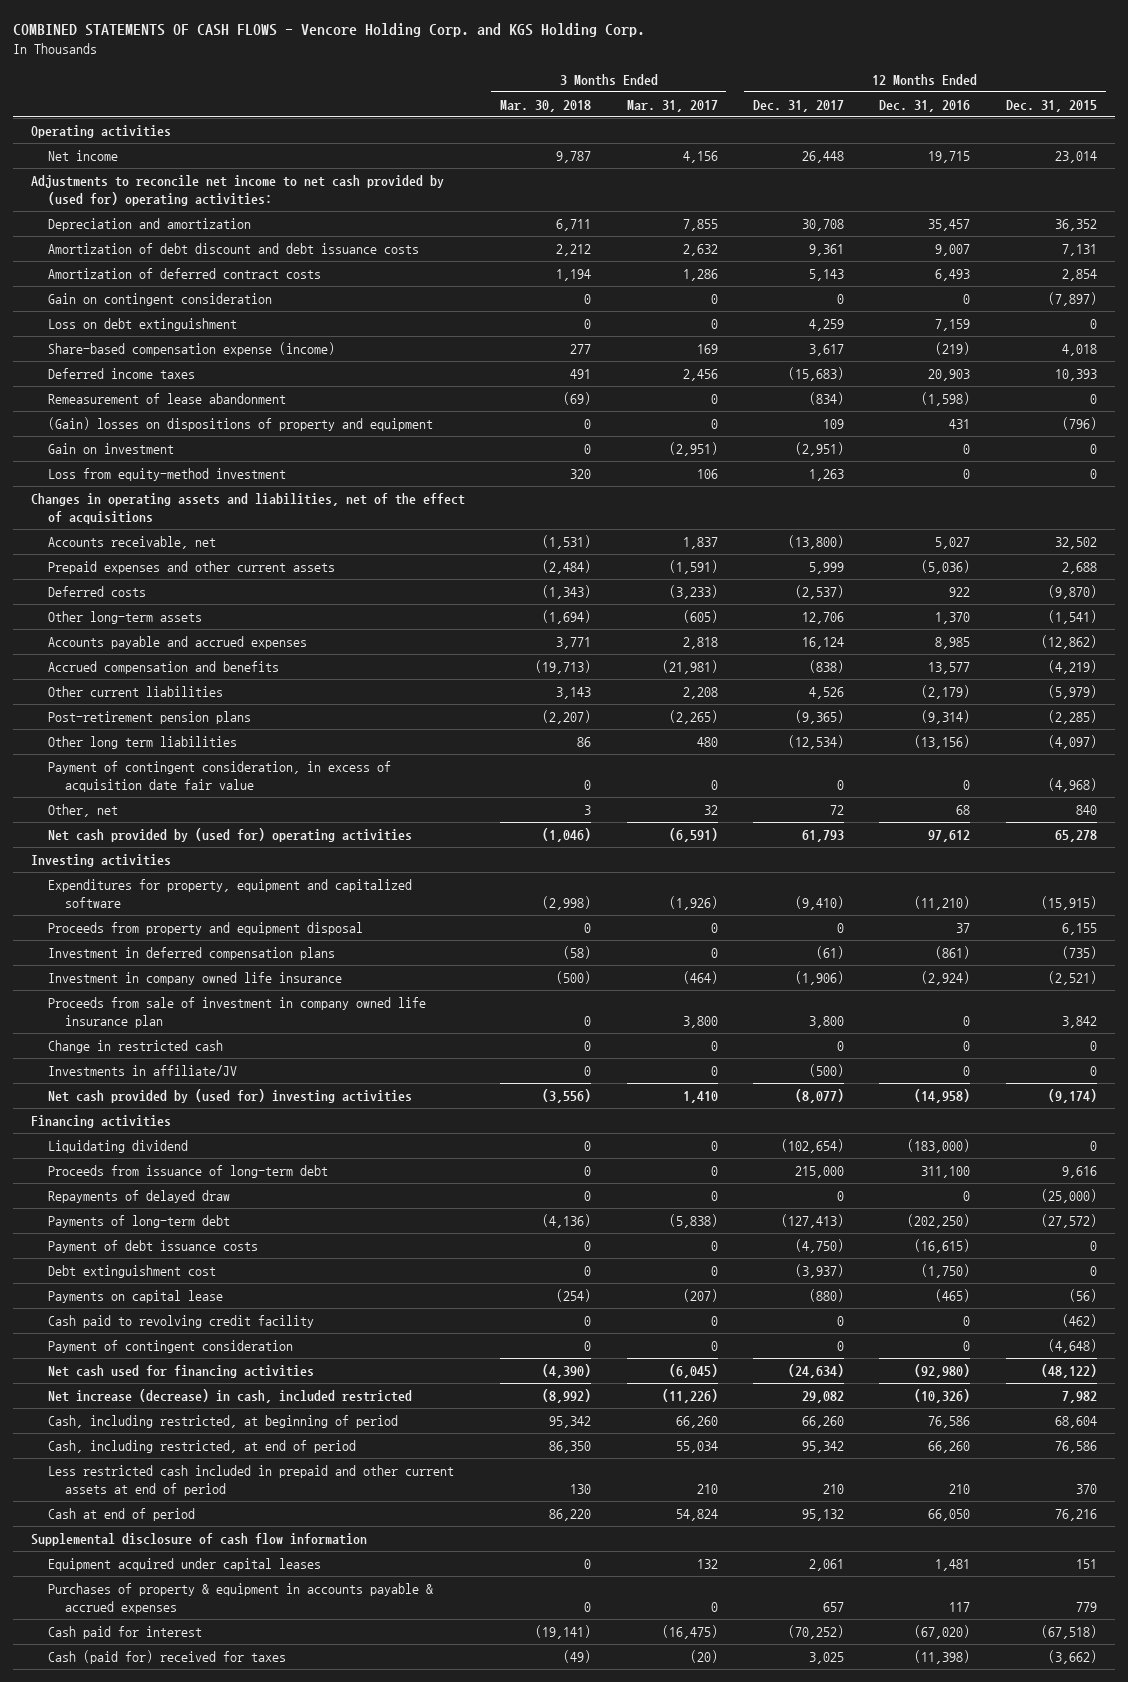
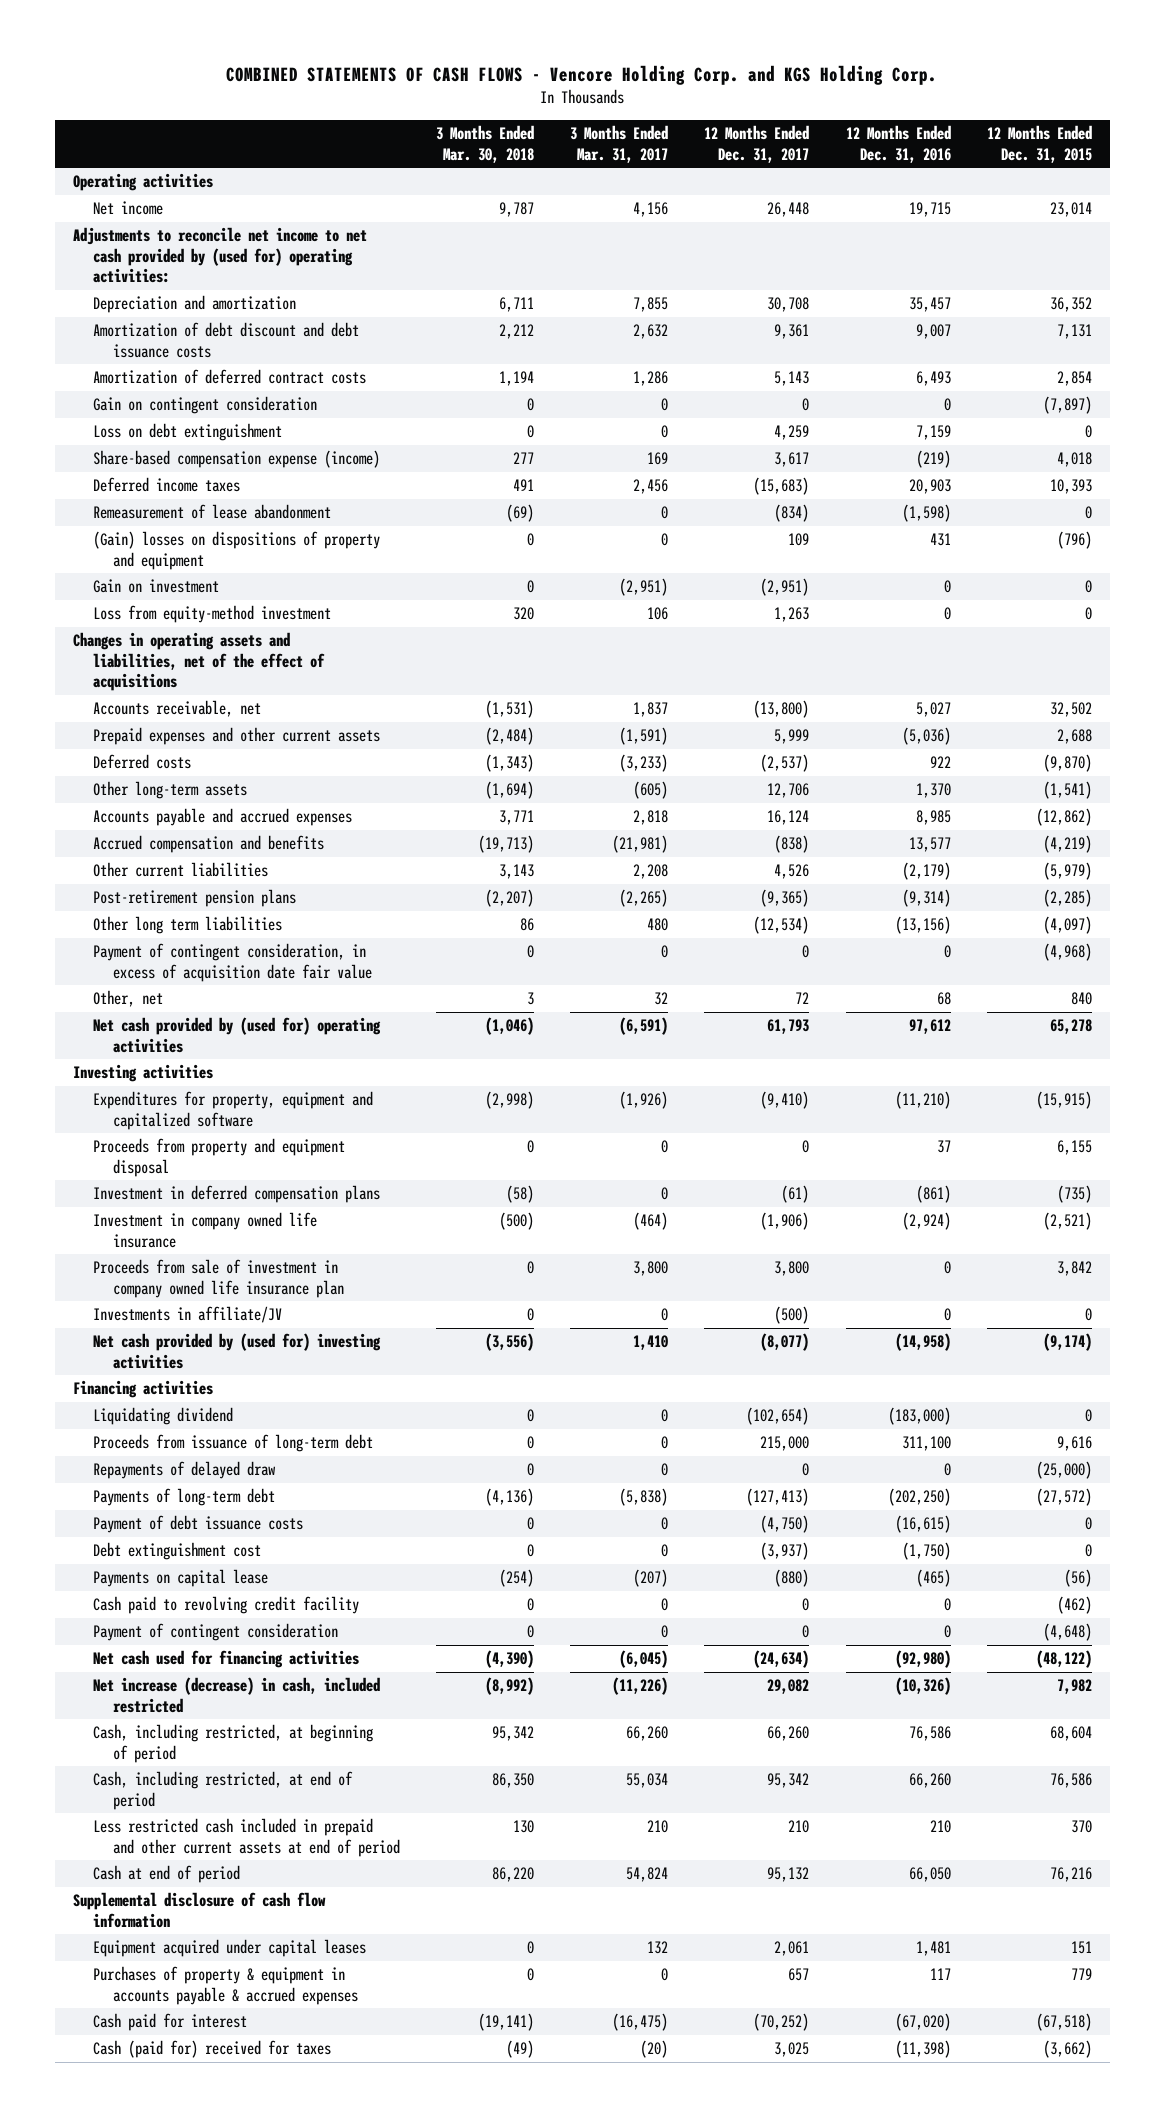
[47,1039,223,1053] Change in restricted cash -> none

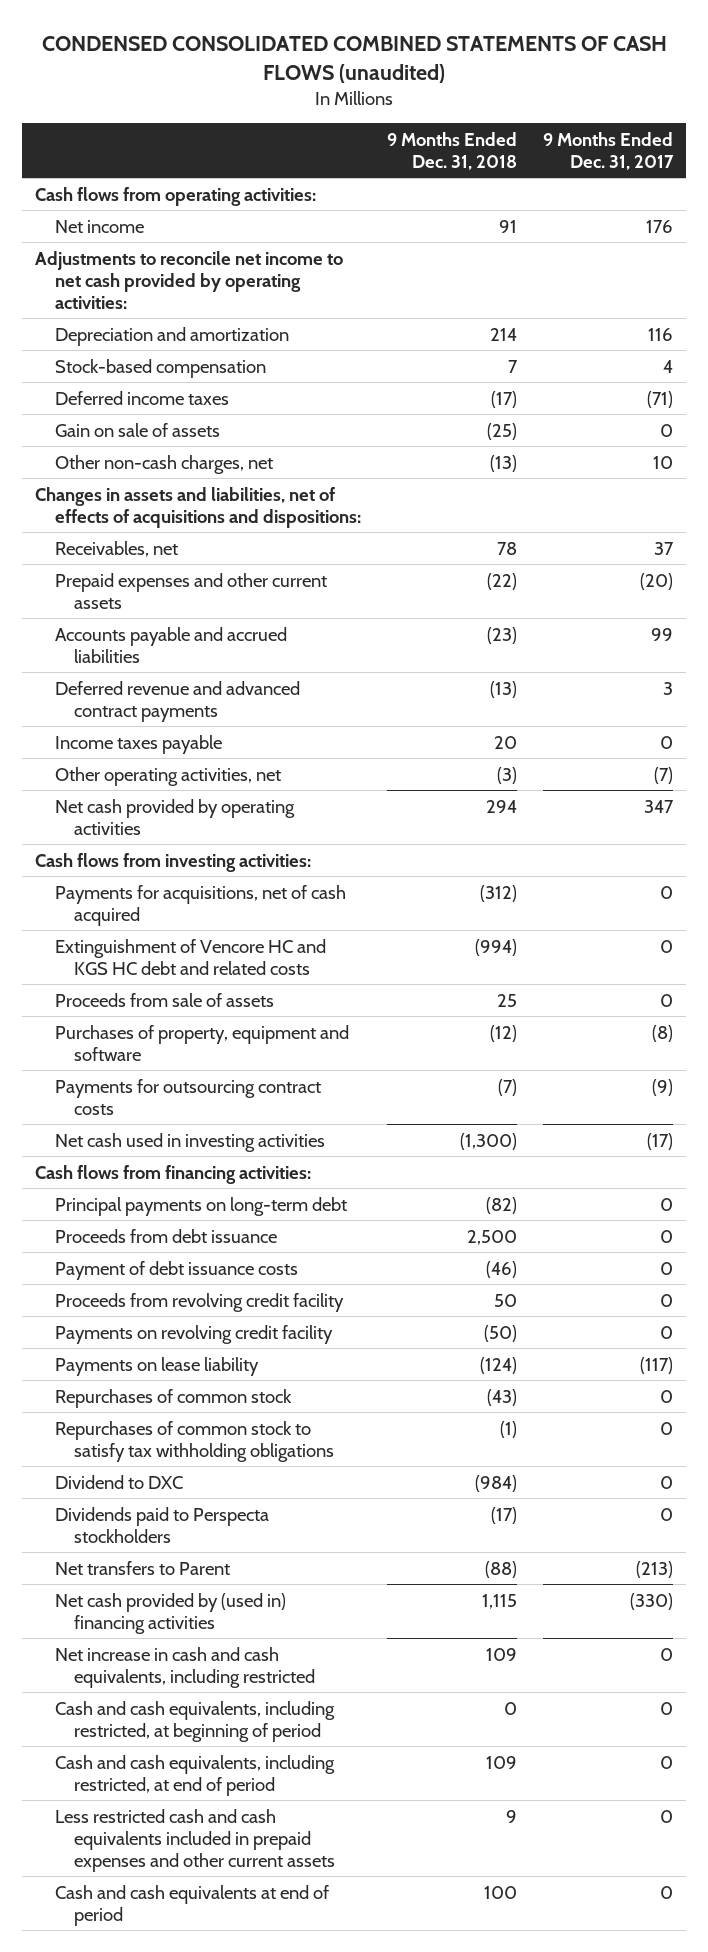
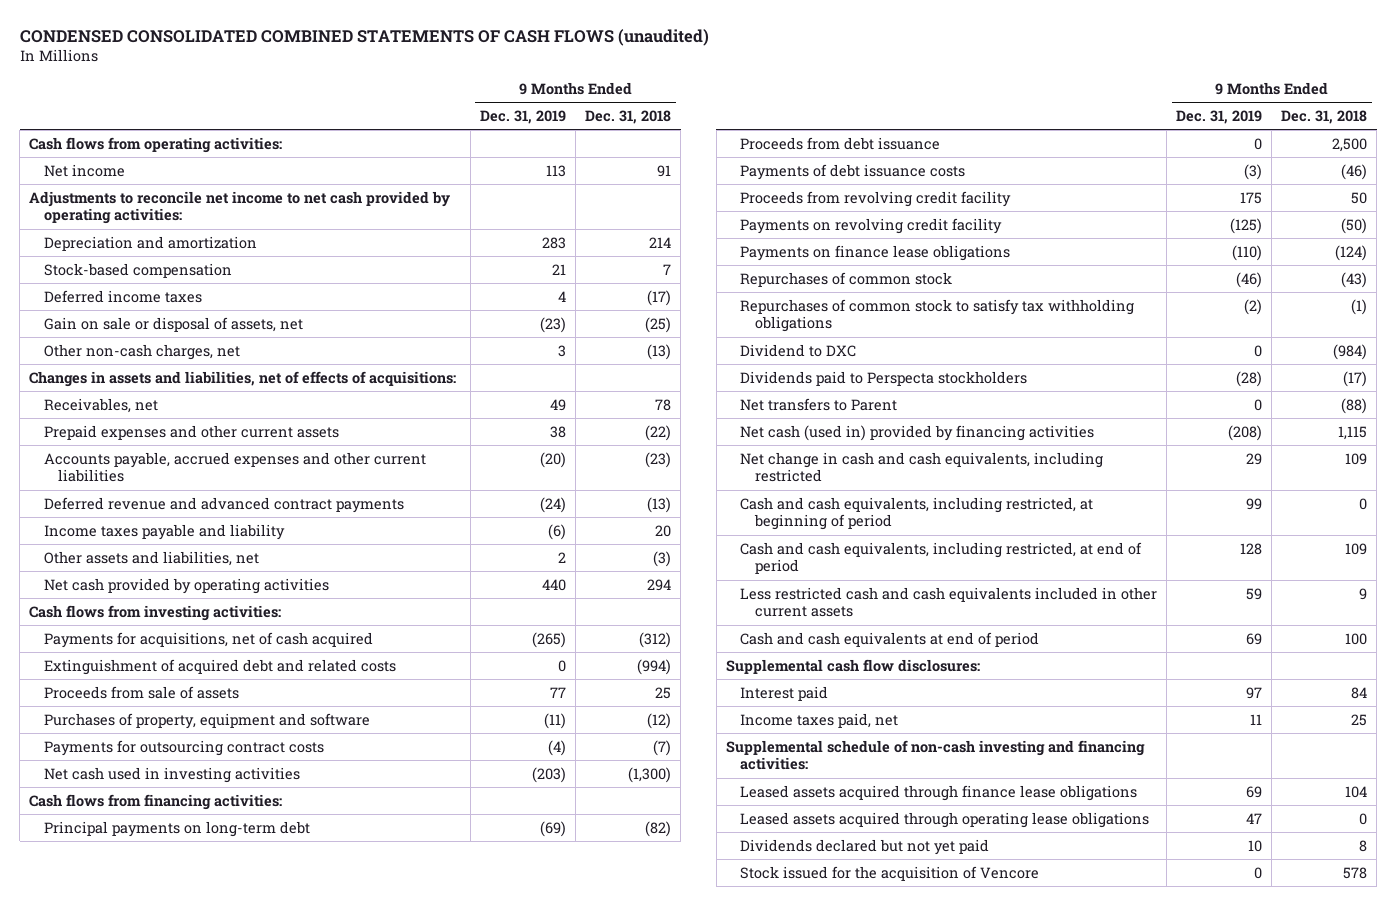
[543,131,675,170] 9 Months Ended Dec. 31, 2017 -> none
none -> [479,110,566,125] Dec. 31, 2019
[54,422,220,437] Gain on sale of assets -> [43,316,303,332] Gain on sale or disposal of assets, net
[35,486,361,528] Changes in assets and liabilities, net of effects of acquisitions and dispositions: -> [29,370,457,387] Changes in assets and liabilities, net of effects of acquisitions:
[54,626,287,663] Accounts payable and accrued liabilities -> [43,451,426,483] Accounts payable, accrued expenses and other current liabilities
[54,734,222,754] Income taxes payable -> [43,523,285,540] Income taxes payable and liability
[54,766,281,786] Other operating activities, net -> [43,550,259,566] Other assets and liabilities, net
[54,938,326,975] Extinguishment of Vencore HC and KGS HC debt and related costs -> [43,658,396,675] Extinguishment of acquired debt and related costs
[54,1260,298,1280] Payment of debt issuance costs -> [740,163,966,180] Payments of debt issuance costs
[54,1356,259,1376] Payments on lease liability -> [740,244,1011,261] Payments on finance lease obligations
[54,1592,286,1634] Net cash provided by (used in) financing activities -> [740,424,1095,441] Net cash (used in) provided by financing activities
[54,1646,316,1688] Net increase in cash and cash equivalents, including restricted -> [740,451,1104,483] Net change in cash and cash equivalents, including restricted
[54,1808,336,1872] Less restricted cash and cash equivalents included in prepaid expenses and other current assets -> [740,586,1158,618] Less restricted cash and cash equivalents included in other current assets
none -> [725,658,980,674] Supplemental cash flow disclosures:
none -> [740,685,829,701] Interest paid
none -> [740,712,899,728] Income taxes paid, net
none -> [725,739,1145,771] Supplemental schedule of non-cash investing and financing activities:
none -> [740,784,1138,801] Leased assets acquired through finance lease obligations
none -> [740,811,1150,828] Leased assets acquired through operating lease obligations
none -> [740,838,990,855] Dividends declared but not yet paid
none -> [740,865,1040,881] Stock issued for the acquisition of Vencore

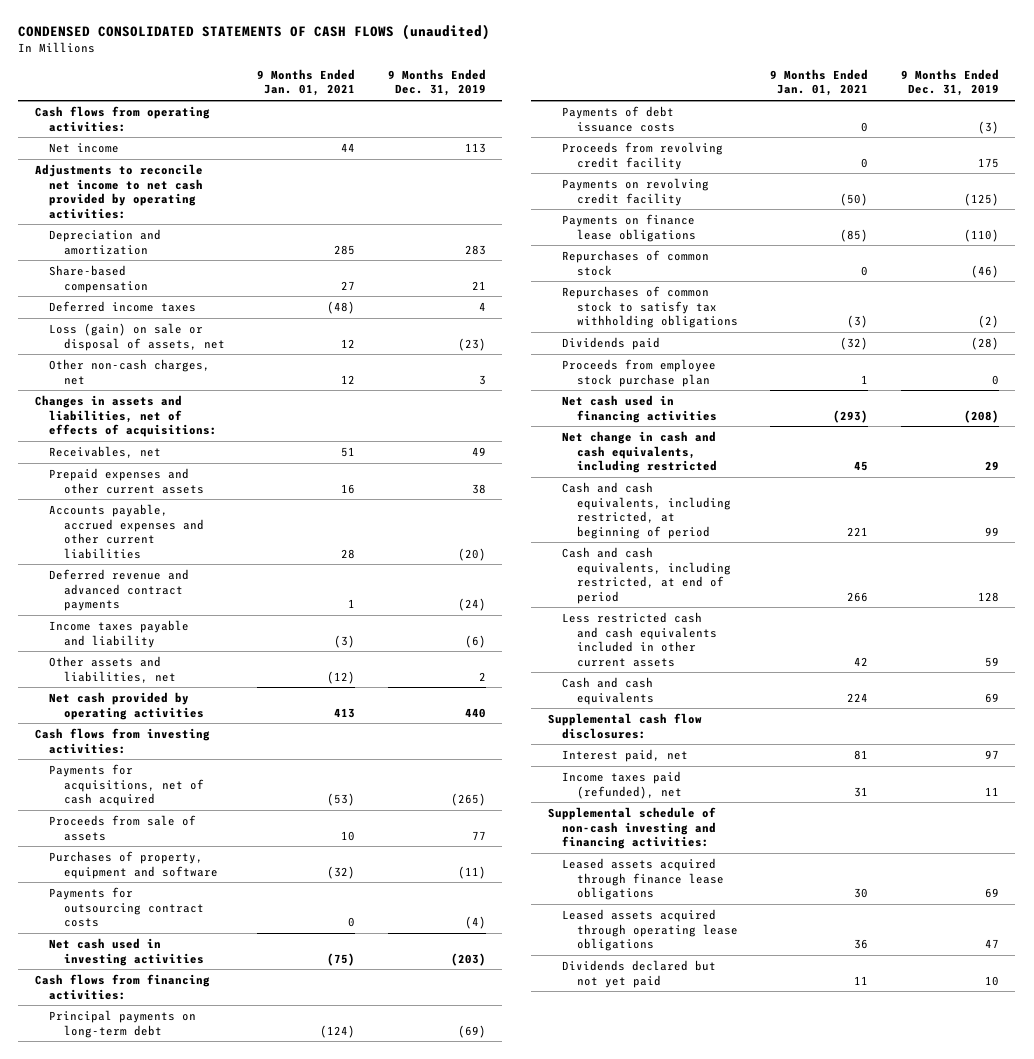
[19,29,709,47] CONDENSED CONSOLIDATED COMBINED STATEMENTS OF CASH FLOWS (unaudited) -> [18,24,491,41] CONDENSED CONSOLIDATED STATEMENTS OF CASH FLOWS (unaudited)
[585,110,672,125] Dec. 31, 2018 -> none
none -> [257,68,356,97] 9 Months Ended Jan. 01, 2021
[43,262,232,278] Stock-based compensation -> [49,264,148,293] Share-based compensation
[43,316,303,332] Gain on sale or disposal of assets, net -> [49,322,225,351] Loss (gain) on sale or disposal of assets, net
[43,658,396,675] Extinguishment of acquired debt and related costs -> none
[740,136,941,150] Proceeds from debt issuance -> none
[740,343,857,357] Dividend to DXC -> none
[740,397,898,411] Net transfers to Parent -> none
[740,370,1028,386] Dividends paid to Perspecta stockholders -> [562,336,661,350] Dividends paid
none -> [562,358,717,387] Proceeds from employee stock purchase plan
[740,424,1095,441] Net cash (used in) provided by financing activities -> [562,394,717,423] Net cash used in financing activities
[740,631,1040,647] Cash and cash equivalents at end of period -> [562,676,654,705] Cash and cash equivalents
[740,685,829,701] Interest paid -> [562,748,689,762] Interest paid, net
[740,712,899,728] Income taxes paid, net -> [562,770,682,799] Income taxes paid (refunded), net
[740,865,1040,881] Stock issued for the acquisition of Vencore -> none

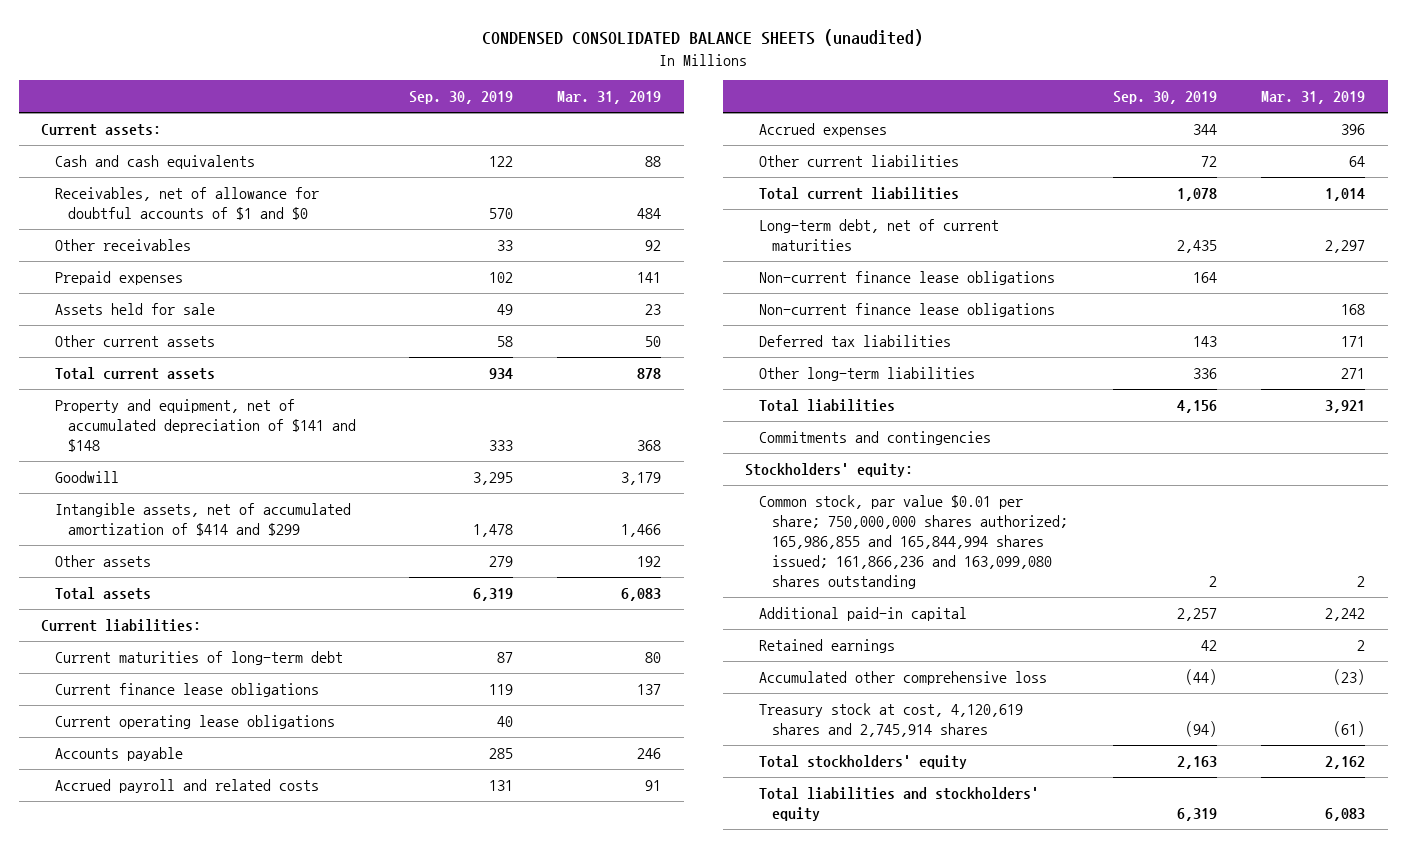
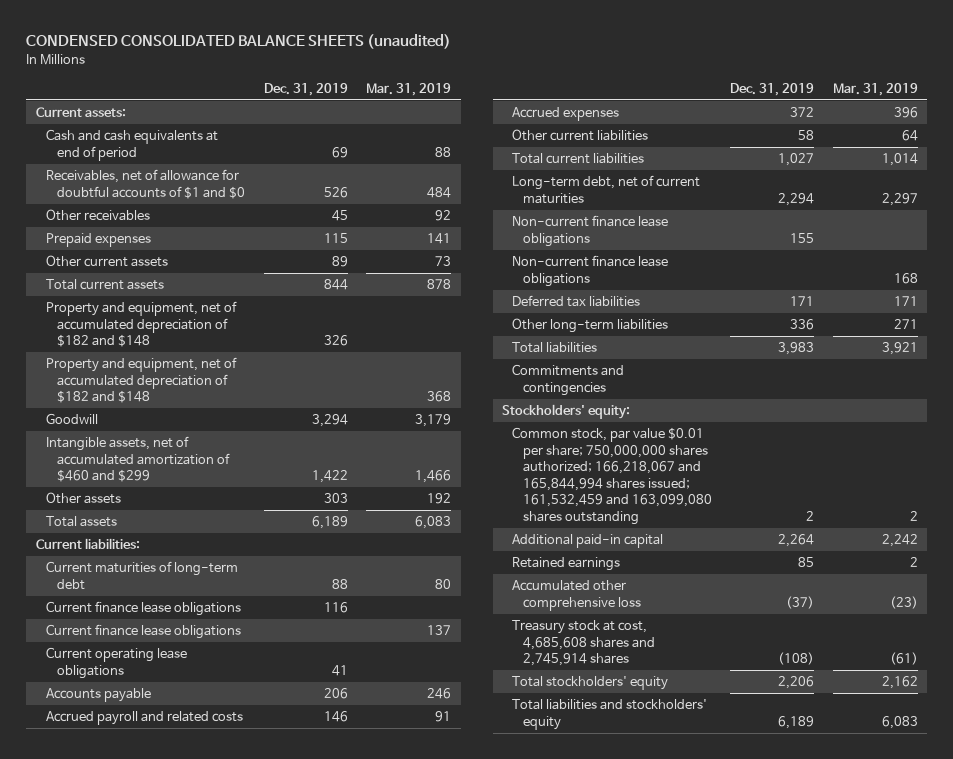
[408,91,513,105] Sep. 30, 2019 -> none
none -> [263,82,348,96] Dec. 31, 2019
[54,155,255,170] Cash and cash equivalents -> [46,129,219,161] Cash and cash equivalents at end of period
[54,303,215,316] Assets held for sale -> none
[645,336,662,348] 50 -> [435,256,452,267] 73
none -> [46,301,238,348] Property and equipment, net of accumulated depreciation of $182 and $148
[54,399,357,452] Property and equipment, net of accumulated depreciation of $141 and $148 -> [46,357,238,404] Property and equipment, net of accumulated depreciation of $182 and $148
[54,503,351,537] Intangible assets, net of accumulated amortization of $414 and $299 -> [46,436,230,483] Intangible assets, net of accumulated amortization of $460 and $299
none -> [46,601,242,617] Current finance lease obligations
[758,495,1069,589] Common stock, par value $0.01 per share; 750,000,000 shares authorized; 165,986,855 and 165,844,994 shares issued; 161,866,236 and 163,099,080 shares outstanding -> [512,427,712,525] Common stock, par value $0.01 per share; 750,000,000 shares authorized; 166,218,067 and 165,844,994 shares issued; 161,532,459 and 163,099,080 shares outstanding
[758,703,1023,738] Treasury stock at cost, 4,120,619 shares and 2,745,914 shares -> [512,620,655,667] Treasury stock at cost, 4,685,608 shares and 2,745,914 shares

